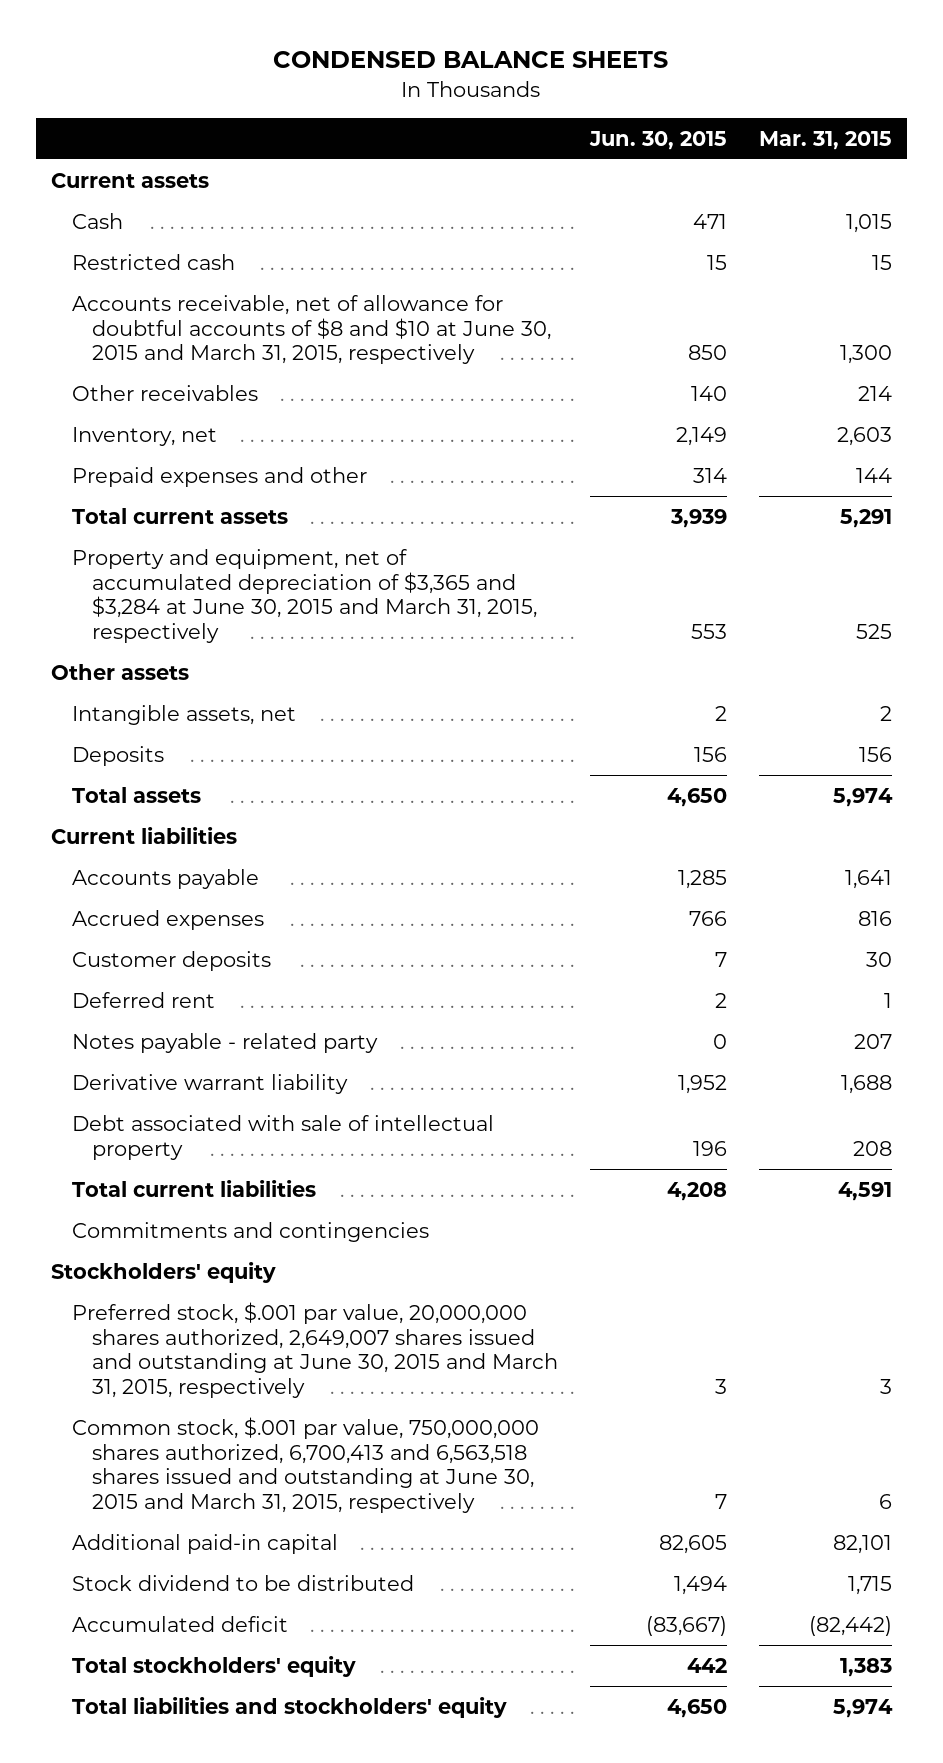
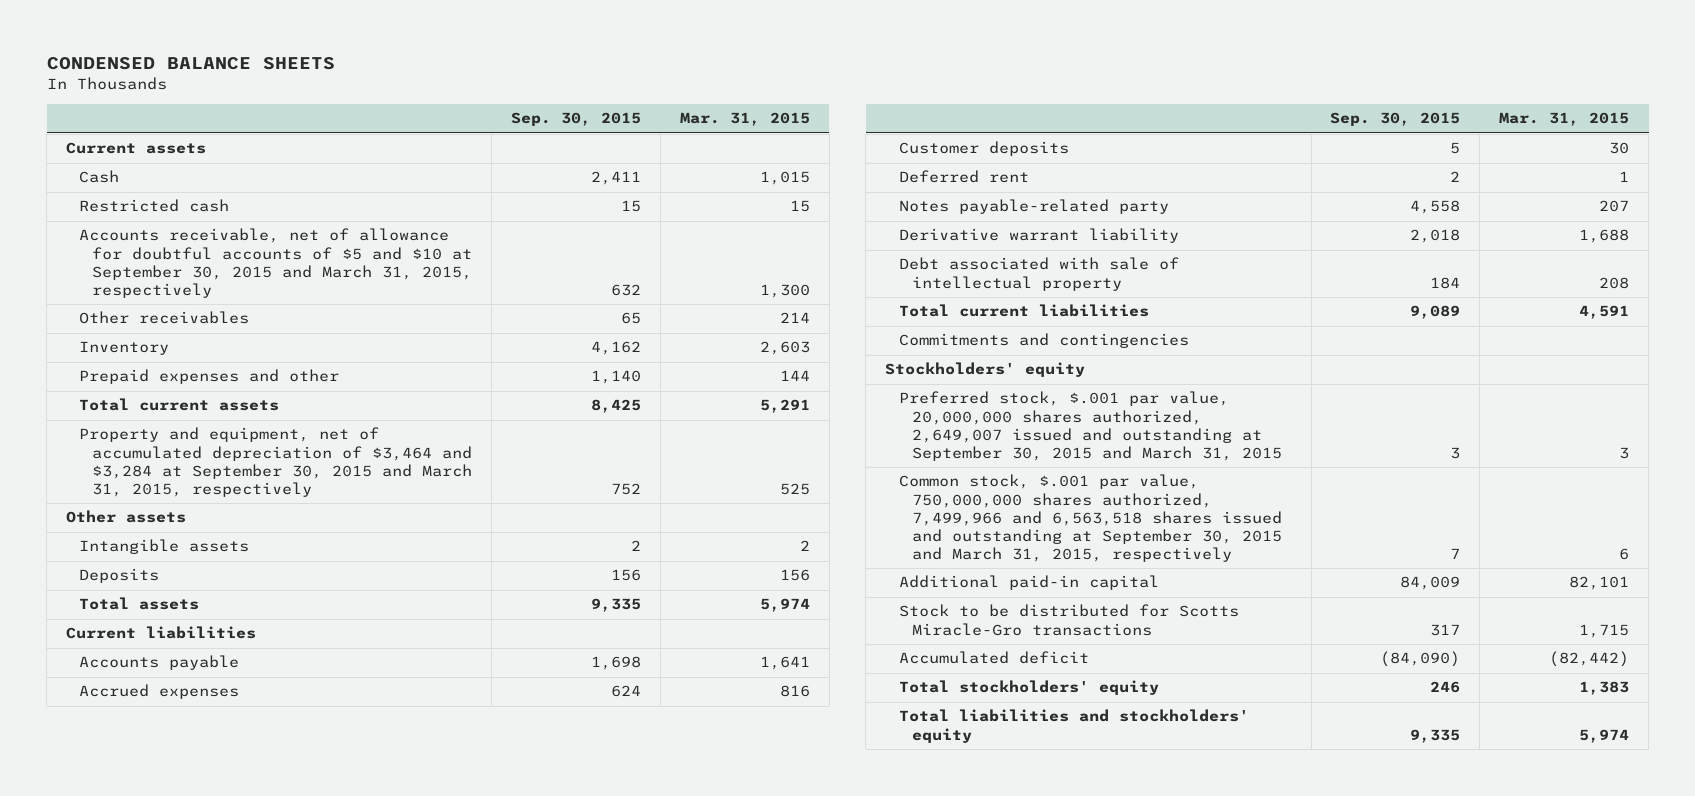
[588,130,727,150] Jun. 30, 2015 -> none
none -> [511,112,642,127] Sep. 30, 2015
[71,294,552,365] Accounts receivable, net of allowance for doubtful accounts of $8 and $10 at June 30, 2015 and March 31, 2015, respectively -> [79,228,473,298] Accounts receivable, net of allowance for doubtful accounts of $5 and $10 at September 30, 2015 and March 31, 2015, respectively
[71,426,217,446] Inventory, net -> [79,341,170,356] Inventory
[71,548,538,643] Property and equipment, net of accumulated depreciation of $3,365 and $3,284 at June 30, 2015 and March 31, 2015, respectively -> [79,427,473,497] Property and equipment, net of accumulated depreciation of $3,464 and $3,284 at September 30, 2015 and March 31, 2015, respectively
[71,704,296,725] Intangible assets, net -> [79,539,250,555] Intangible assets
[71,1032,378,1053] Notes payable - related party -> [898,199,1169,215] Notes payable-related party
[71,1301,559,1398] Preferred stock, $.001 par value, 20,000,000 shares authorized, 2,649,007 shares issued and outstanding at June 30, 2015 and March 31, 2015, respectively -> [898,391,1282,461] Preferred stock, $.001 par value, 20,000,000 shares authorized, 2,649,007 issued and outstanding at September 30, 2015 and March 31, 2015
[71,1416,539,1513] Common stock, $.001 par value, 750,000,000 shares authorized, 6,700,413 and 6,563,518 shares issued and outstanding at June 30, 2015 and March 31, 2015, respectively -> [898,474,1282,562] Common stock, $.001 par value, 750,000,000 shares authorized, 7,499,966 and 6,563,518 shares issued and outstanding at September 30, 2015 and March 31, 2015, respectively
[71,1574,414,1591] Stock dividend to be distributed -> [898,604,1239,636] Stock to be distributed for Scotts Miracle-Gro transactions

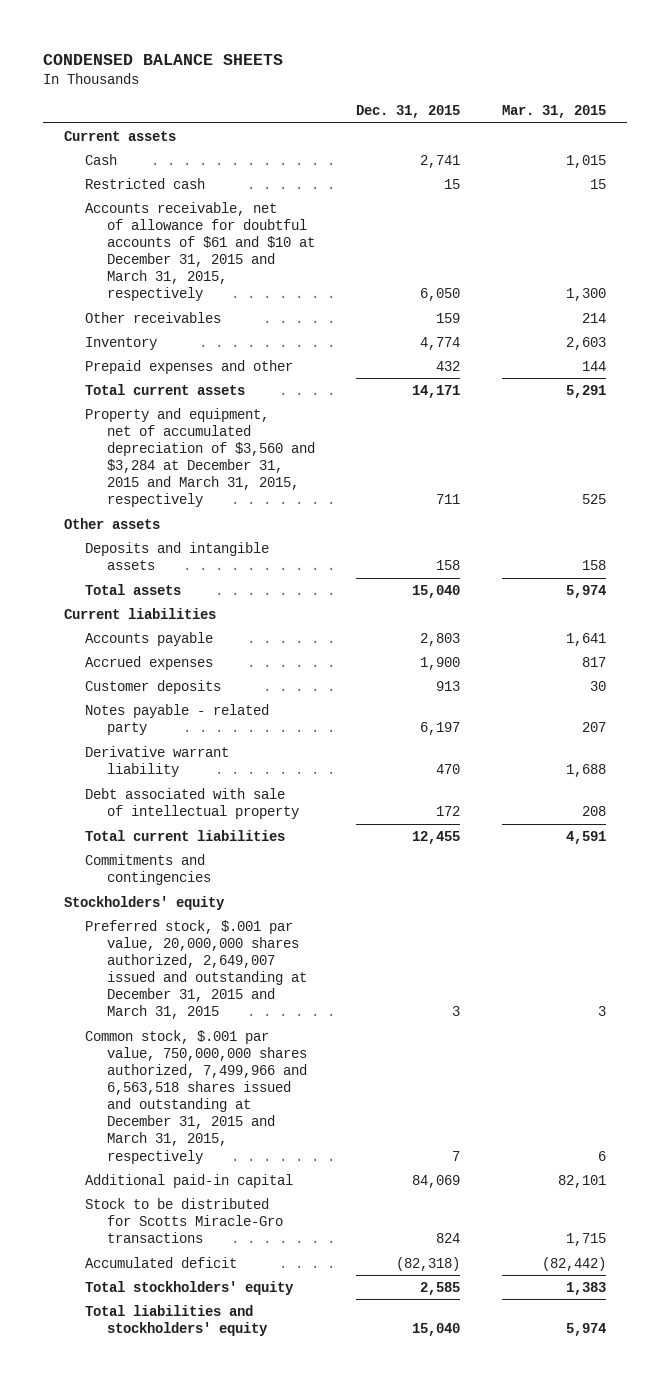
[511,112,642,127] Sep. 30, 2015 -> none
none -> [356,105,461,119] Dec. 31, 2015
[79,228,473,298] Accounts receivable, net of allowance for doubtful accounts of $5 and $10 at September 30, 2015 and March 31, 2015, respectively -> [85,201,315,302] Accounts receivable, net of allowance for doubtful accounts of $61 and $10 at December 31, 2015 and March 31, 2015, respectively
[79,427,473,497] Property and equipment, net of accumulated depreciation of $3,464 and $3,284 at September 30, 2015 and March 31, 2015, respectively -> [85,407,315,508] Property and equipment, net of accumulated depreciation of $3,560 and $3,284 at December 31, 2015 and March 31, 2015, respectively
[79,539,250,555] Intangible assets -> none
[79,568,160,584] Deposits -> [85,541,270,571] Deposits and intangible assets
[779,569,810,582] 156 -> [581,560,606,571] 158
[779,685,810,698] 816 -> [581,656,606,667] 817
[898,170,1029,184] Deferred rent -> none
[898,199,1169,215] Notes payable-related party -> [85,703,270,736] Notes payable - related party
[898,391,1282,461] Preferred stock, $.001 par value, 20,000,000 shares authorized, 2,649,007 issued and outstanding at September 30, 2015 and March 31, 2015 -> [85,919,307,1020] Preferred stock, $.001 par value, 20,000,000 shares authorized, 2,649,007 issued and outstanding at December 31, 2015 and March 31, 2015
[898,474,1282,562] Common stock, $.001 par value, 750,000,000 shares authorized, 7,499,966 and 6,563,518 shares issued and outstanding at September 30, 2015 and March 31, 2015, respectively -> [85,1029,307,1164] Common stock, $.001 par value, 750,000,000 shares authorized, 7,499,966 and 6,563,518 shares issued and outstanding at December 31, 2015 and March 31, 2015, respectively

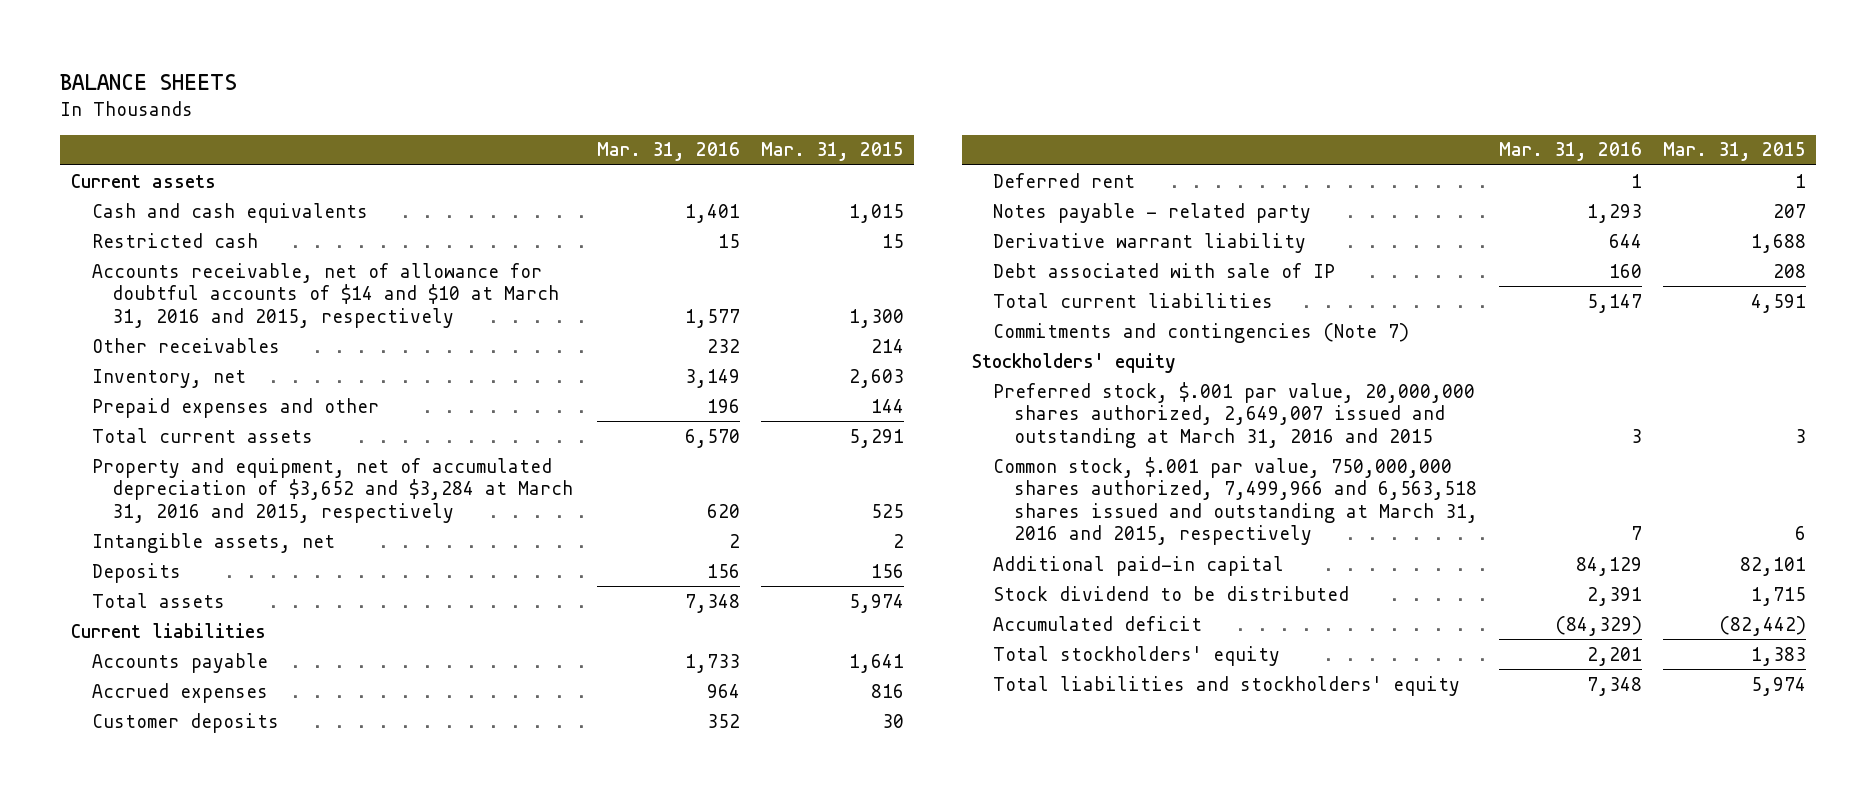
[42,53,283,65] CONDENSED BALANCE SHEETS -> [60,73,238,90] BALANCE SHEETS
[356,105,461,119] Dec. 31, 2015 -> none
none -> [597,142,741,162] Mar. 31, 2016
[85,153,118,165] Cash -> [91,202,368,223] Cash and cash equivalents
[85,201,315,302] Accounts receivable, net of allowance for doubtful accounts of $61 and $10 at December 31, 2015 and March 31, 2015, respectively -> [91,262,560,328] Accounts receivable, net of allowance for doubtful accounts of $14 and $10 at March 31, 2016 and 2015, respectively
[85,336,158,350] Inventory -> [91,368,246,388] Inventory, net
[63,517,160,529] Other assets -> none
[85,407,315,508] Property and equipment, net of accumulated depreciation of $3,560 and $3,284 at December 31, 2015 and March 31, 2015, respectively -> [91,457,574,523] Property and equipment, net of accumulated depreciation of $3,652 and $3,284 at March 31, 2016 and 2015, respectively
none -> [91,532,335,553] Intangible assets, net
[85,541,270,571] Deposits and intangible assets -> [91,562,181,583] Deposits
[581,560,606,571] 158 -> [870,563,904,578] 156
[581,656,606,667] 817 -> [870,683,904,698] 816
none -> [993,172,1136,188] Deferred rent
[85,787,299,820] Debt associated with sale of intellectual property -> [993,262,1336,278] Debt associated with sale of IP
[85,853,211,886] Commitments and contingencies -> [993,322,1410,343] Commitments and contingencies (Note 7)
[85,919,307,1020] Preferred stock, $.001 par value, 20,000,000 shares authorized, 2,649,007 issued and outstanding at December 31, 2015 and March 31, 2015 -> [993,381,1476,448] Preferred stock, $.001 par value, 20,000,000 shares authorized, 2,649,007 issued and outstanding at March 31, 2016 and 2015
[85,1029,307,1164] Common stock, $.001 par value, 750,000,000 shares authorized, 7,499,966 and 6,563,518 shares issued and outstanding at December 31, 2015 and March 31, 2015, respectively -> [993,456,1478,546] Common stock, $.001 par value, 750,000,000 shares authorized, 7,499,966 and 6,563,518 shares issued and outstanding at March 31, 2016 and 2015, respectively
[85,1197,283,1244] Stock to be distributed for Scotts Miracle-Gro transactions -> [993,585,1350,601] Stock dividend to be distributed

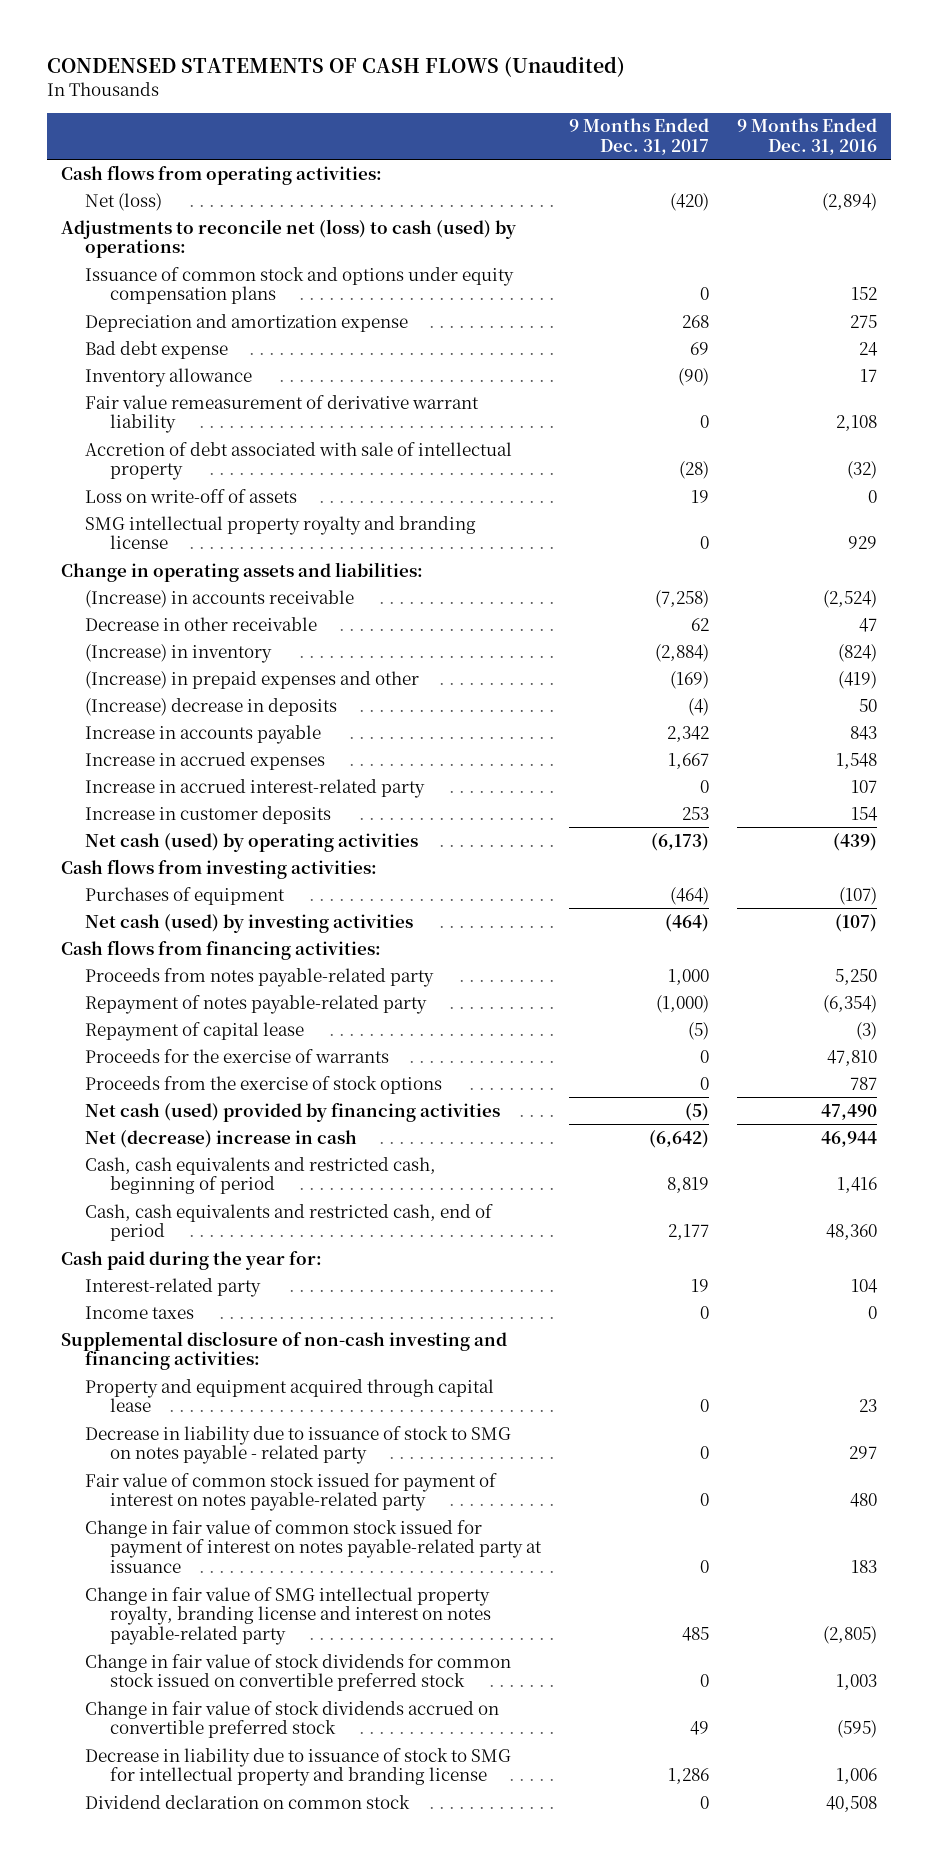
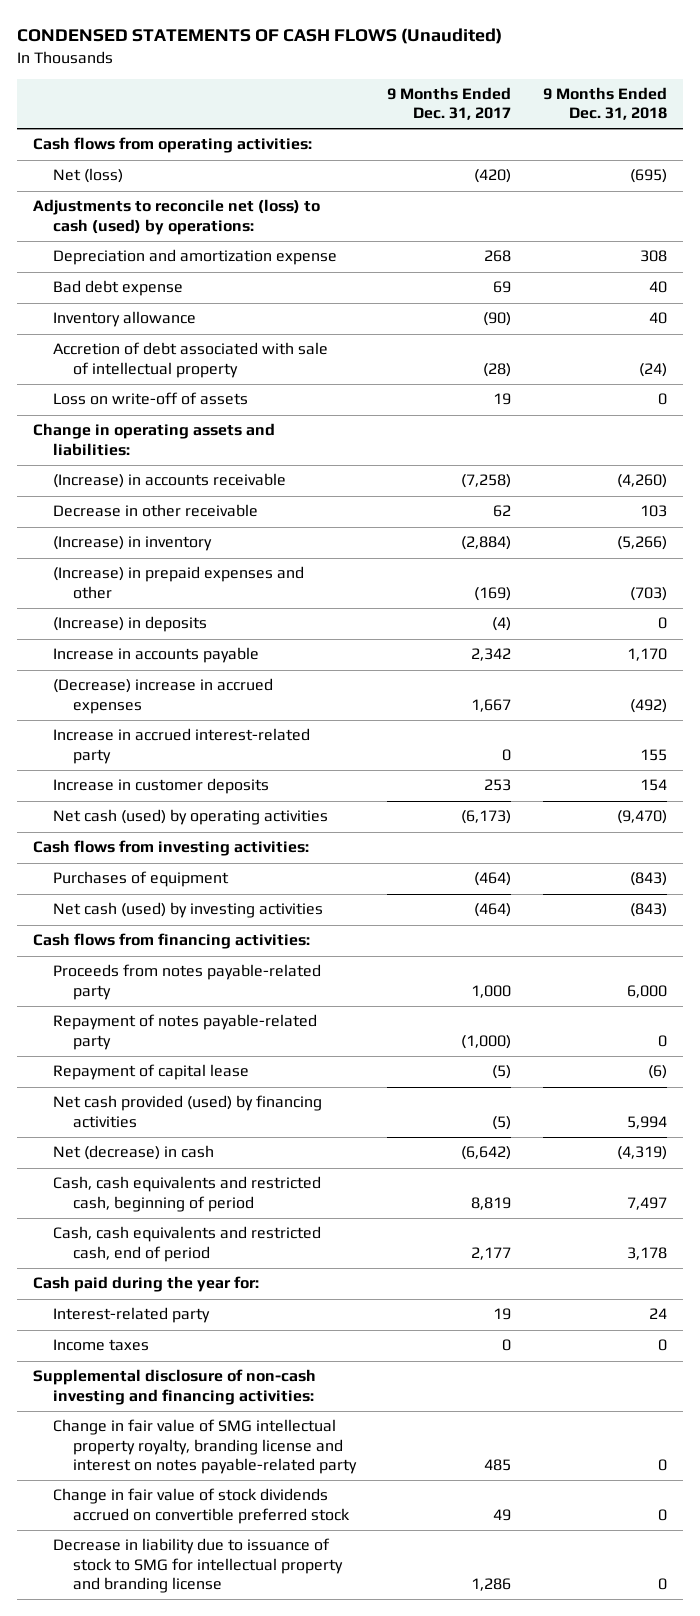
[737,118,878,156] 9 Months Ended Dec. 31, 2016 -> none
none -> [543,87,668,121] 9 Months Ended Dec. 31, 2018
[85,266,515,305] Issuance of common stock and options under equity compensation plans -> none
[85,394,480,434] Fair value remeasurement of derivative warrant liability -> none
[85,515,477,550] SMG intellectual property royalty and branding license -> none
[85,697,338,716] (Increase) decrease in deposits -> [52,616,207,633] (Increase) in deposits
[85,751,326,770] Increase in accrued expenses -> [52,678,273,714] (Decrease) increase in accrued expenses
[85,1048,390,1063] Proceeds for the exercise of warrants -> none
[85,1075,443,1094] Proceeds from the exercise of stock options -> none
[85,1102,501,1122] Net cash (used) provided by financing activities -> [52,1095,322,1128] Net cash provided (used) by financing activities
[85,1129,358,1148] Net (decrease) increase in cash -> [52,1145,214,1161] Net (decrease) in cash
[85,1378,495,1413] Property and equipment acquired through capital lease -> none
[85,1425,512,1465] Decrease in liability due to issuance of stock to SMG on notes payable - related party -> none
[85,1472,498,1512] Fair value of common stock issued for payment of interest on notes payable-related party -> none
[85,1519,542,1574] Change in fair value of common stock issued for payment of interest on notes payable-related party at issuance -> none
[85,1653,512,1692] Change in fair value of stock dividends for common stock issued on convertible preferred stock -> none
[85,1794,411,1809] Dividend declaration on common stock -> none

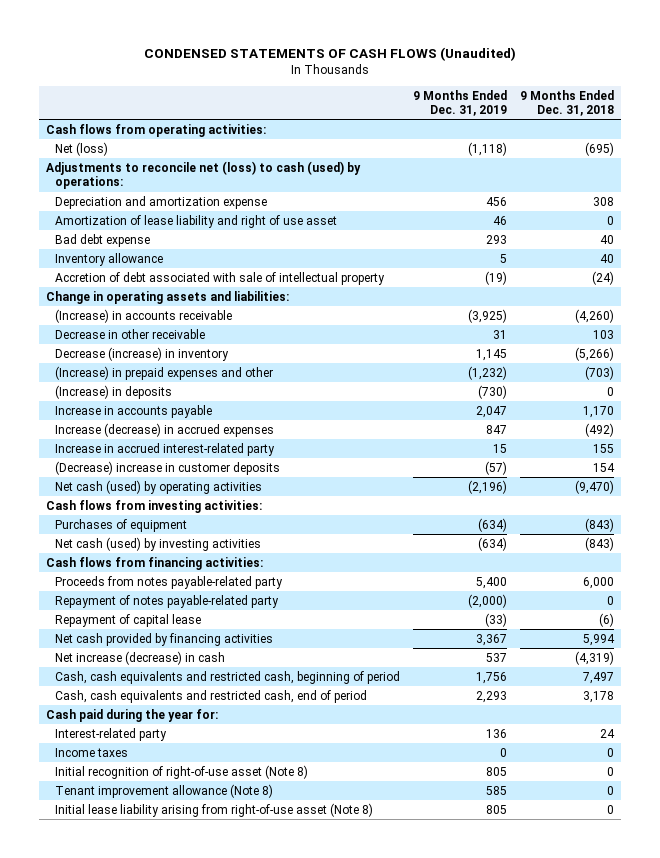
[387,87,512,121] 9 Months Ended Dec. 31, 2017 -> none
none -> [413,89,508,116] 9 Months Ended Dec. 31, 2019
none -> [55,214,338,228] Amortization of lease liability and right of use asset
[52,392,248,406] Loss on write-off of assets -> none
[52,536,212,552] (Increase) in inventory -> [55,346,230,361] Decrease (increase) in inventory
[52,678,273,714] (Decrease) increase in accrued expenses -> [55,422,275,437] Increase (decrease) in accrued expenses
[52,778,269,795] Increase in customer deposits -> [55,460,281,475] (Decrease) increase in customer deposits
[52,1095,322,1128] Net cash provided (used) by financing activities -> [55,632,274,646] Net cash provided by financing activities
[52,1145,214,1161] Net (decrease) in cash -> [55,650,226,665] Net increase (decrease) in cash
[32,1369,316,1405] Supplemental disclosure of non-cash investing and financing activities: -> none
[52,1419,357,1474] Change in fair value of SMG intellectual property royalty, branding license and interest on notes payable-related party -> none
[52,1488,350,1524] Change in fair value of stock dividends accrued on convertible preferred stock -> none
none -> [55,764,309,779] Initial recognition of right-of-use asset (Note 8)
none -> [55,783,274,798] Tenant improvement allowance (Note 8)
[52,1538,343,1593] Decrease in liability due to issuance of stock to SMG for intellectual property and branding license -> [55,802,374,817] Initial lease liability arising from right-of-use asset (Note 8)

